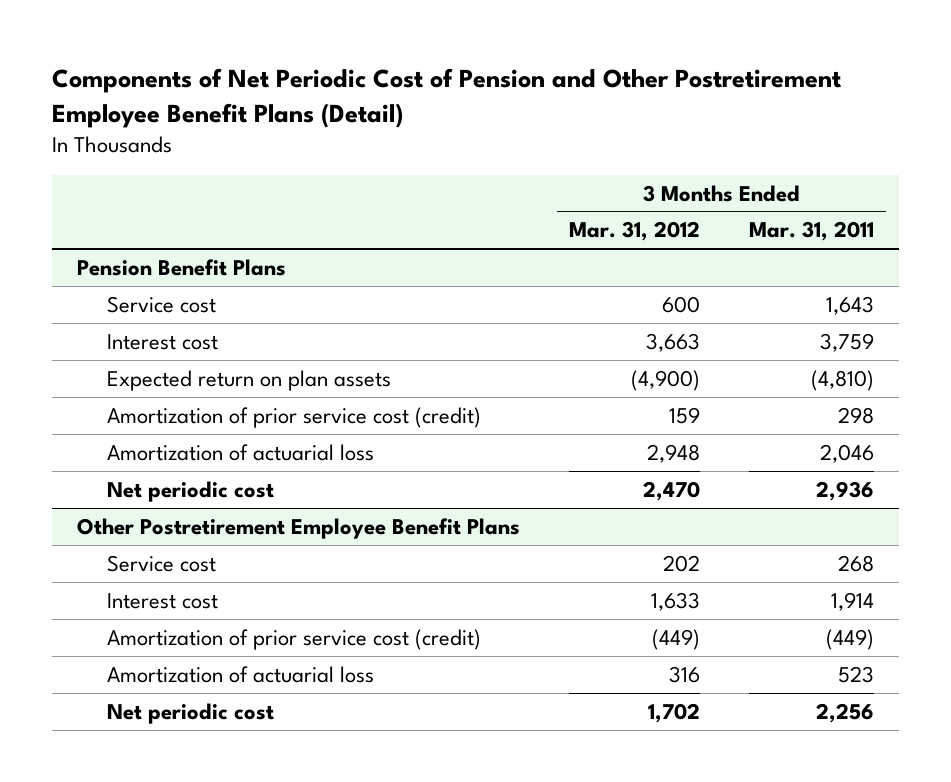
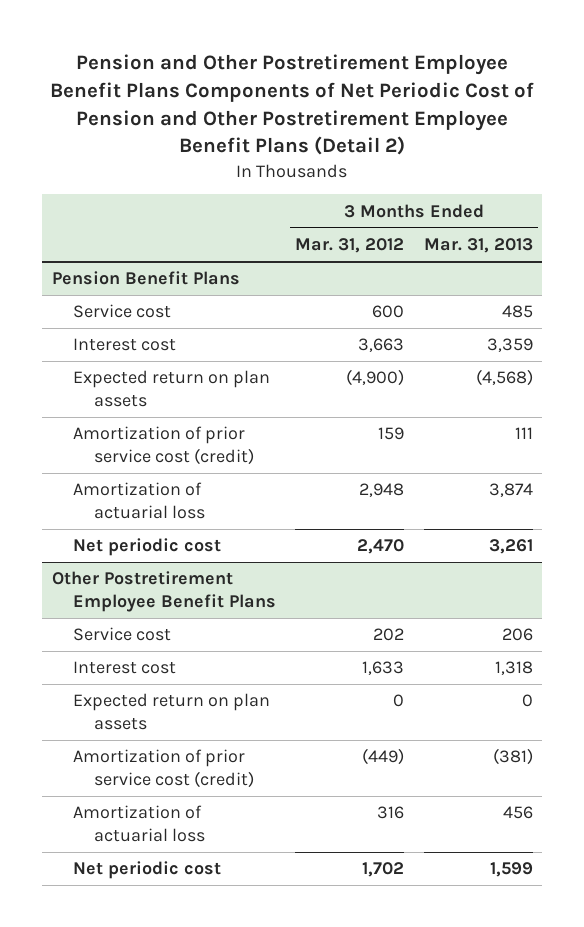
[52,68,843,129] Components of Net Periodic Cost of Pension and Other Postretirement Employee Benefit Plans (Detail) -> [50,54,535,156] Pension and Other Postretirement Employee Benefit Plans Components of Net Periodic Cost of Pension and Other Postretirement Employee Benefit Plans (Detail 2)
[749,221,875,242] Mar. 31, 2011 -> none
none -> [423,238,533,254] Mar. 31, 2013
none -> [72,693,270,731] Expected return on plan assets

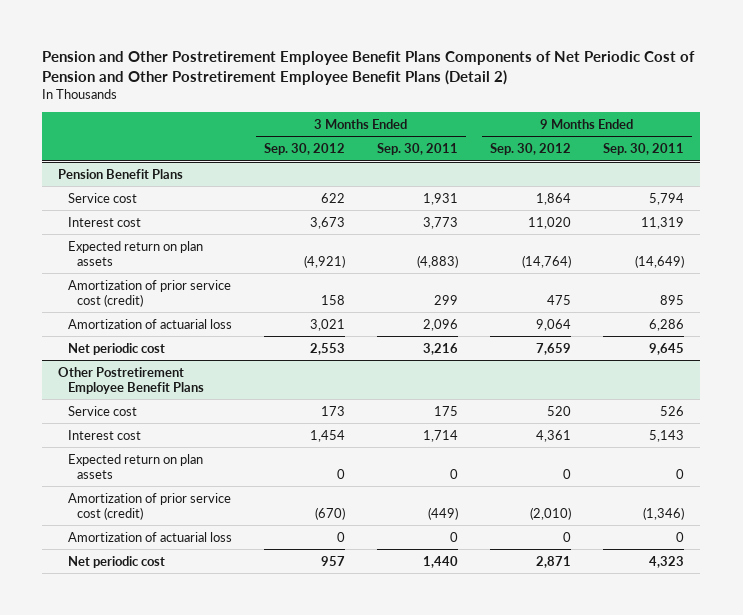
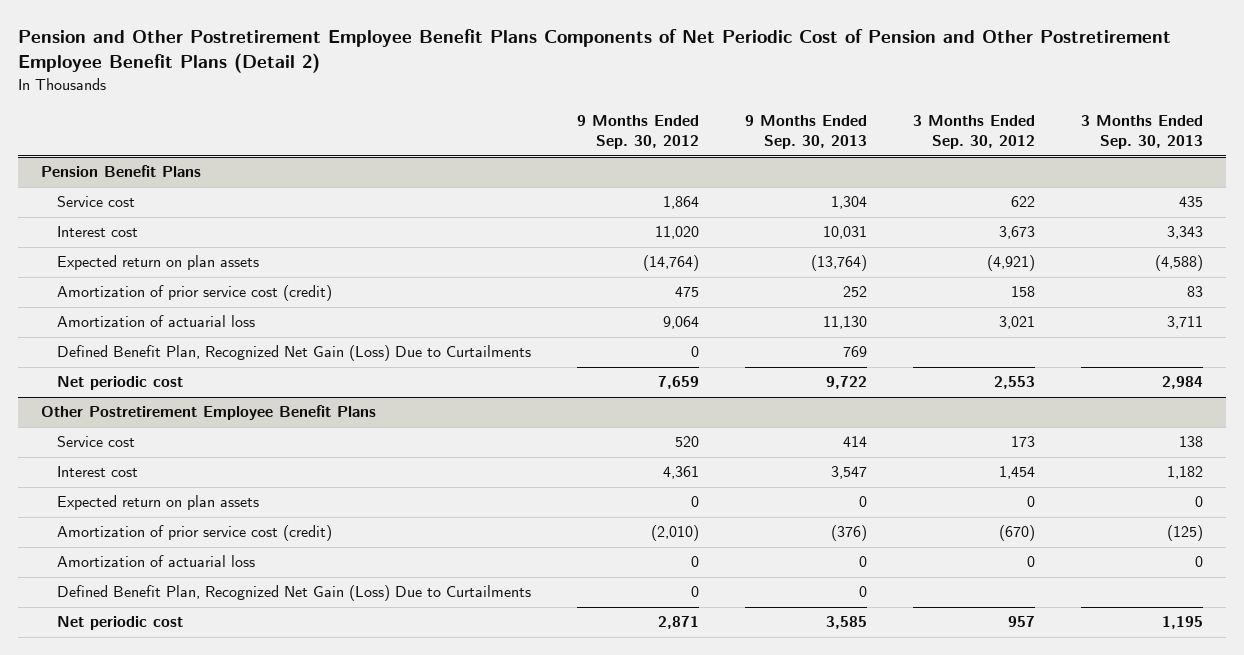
[377,142,459,155] Sep. 30, 2011 -> none
[603,142,685,155] Sep. 30, 2011 -> none
none -> [745,115,868,150] 9 Months Ended Sep. 30, 2013
none -> [1081,115,1204,150] 3 Months Ended Sep. 30, 2013
none -> [56,345,531,362] Defined Benefit Plan, Recognized Net Gain (Loss) Due to Curtailments
none -> [56,585,531,602] Defined Benefit Plan, Recognized Net Gain (Loss) Due to Curtailments

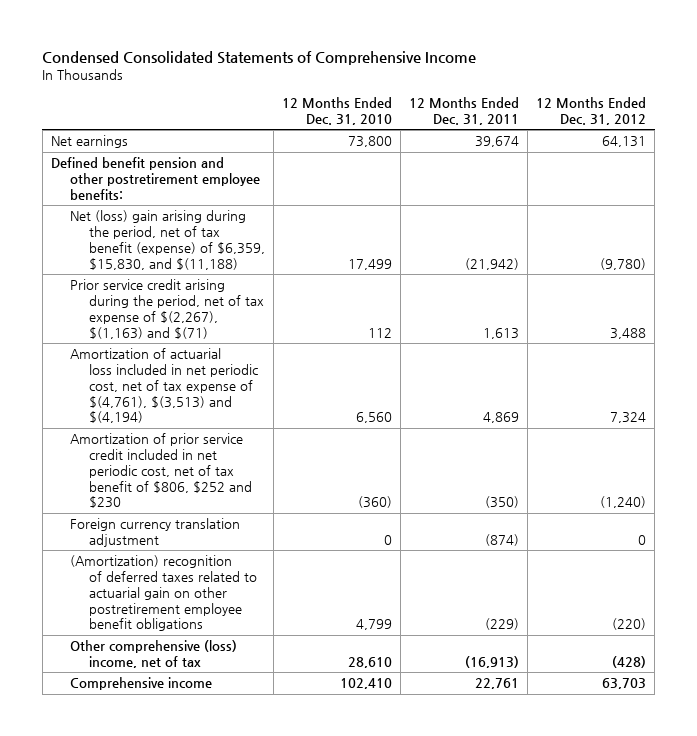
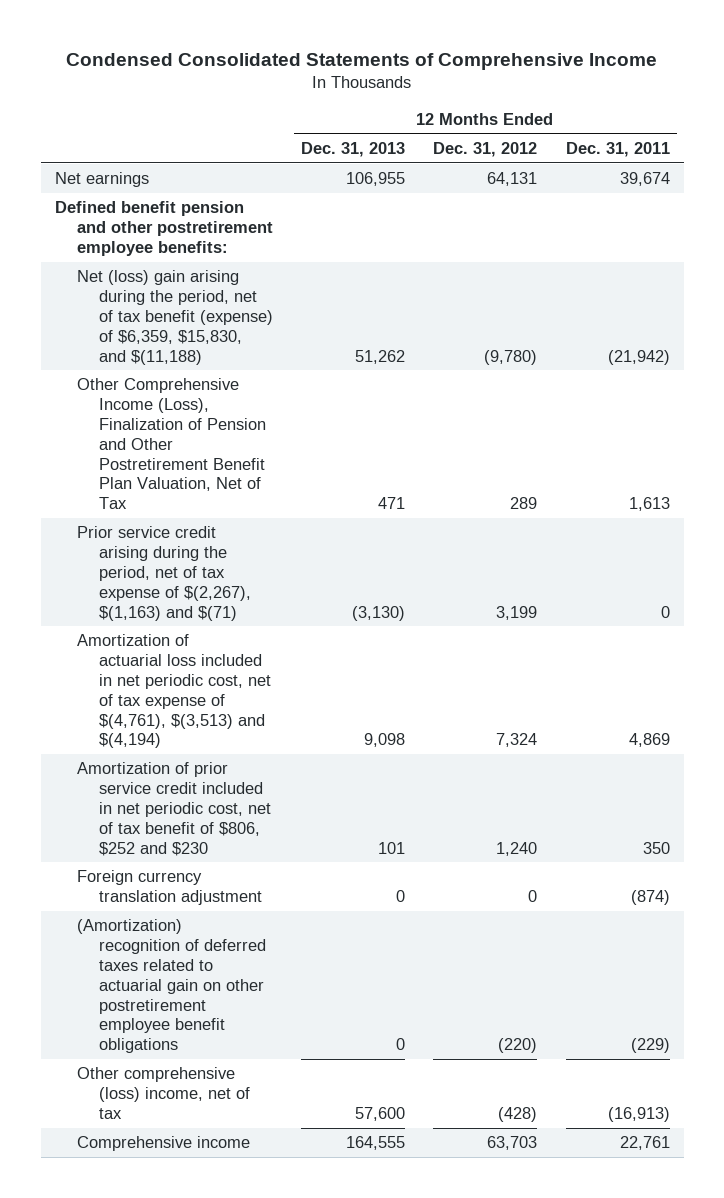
[282,97,393,126] 12 Months Ended Dec. 31, 2010 -> none
none -> [300,142,405,158] Dec. 31, 2013
none -> [76,378,266,510] Other Comprehensive Income (Loss), Finalization of Pension and Other Postretirement Benefit Plan Valuation, Net of Tax
[483,327,520,339] 1,613 -> [660,605,670,618] 0
[610,327,647,339] 3,488 -> [496,605,538,620] 3,199
[485,496,520,509] (350) -> [642,841,670,854] 350
[600,496,647,509] (1,240) -> [496,841,538,856] 1,240

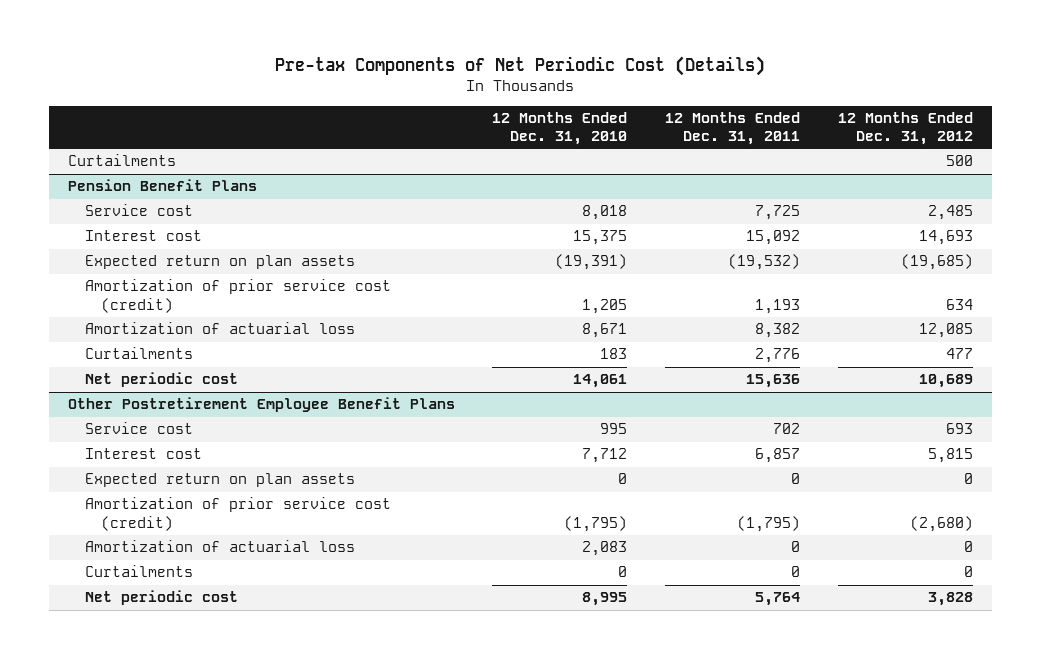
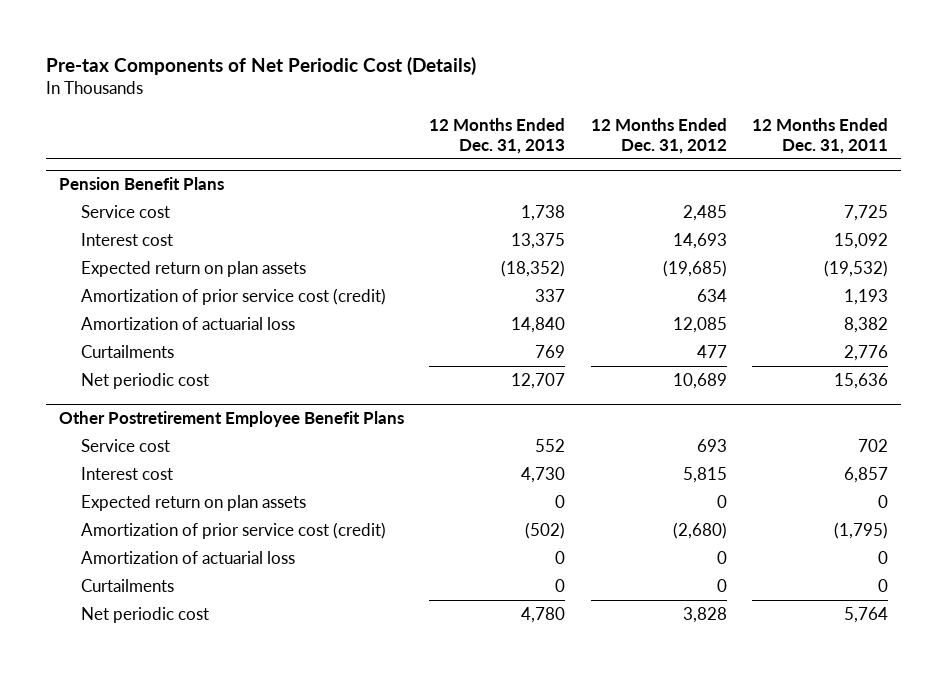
[492,111,628,146] 12 Months Ended Dec. 31, 2010 -> none
none -> [429,117,566,154] 12 Months Ended Dec. 31, 2013
[67,154,176,167] Curtailments -> none

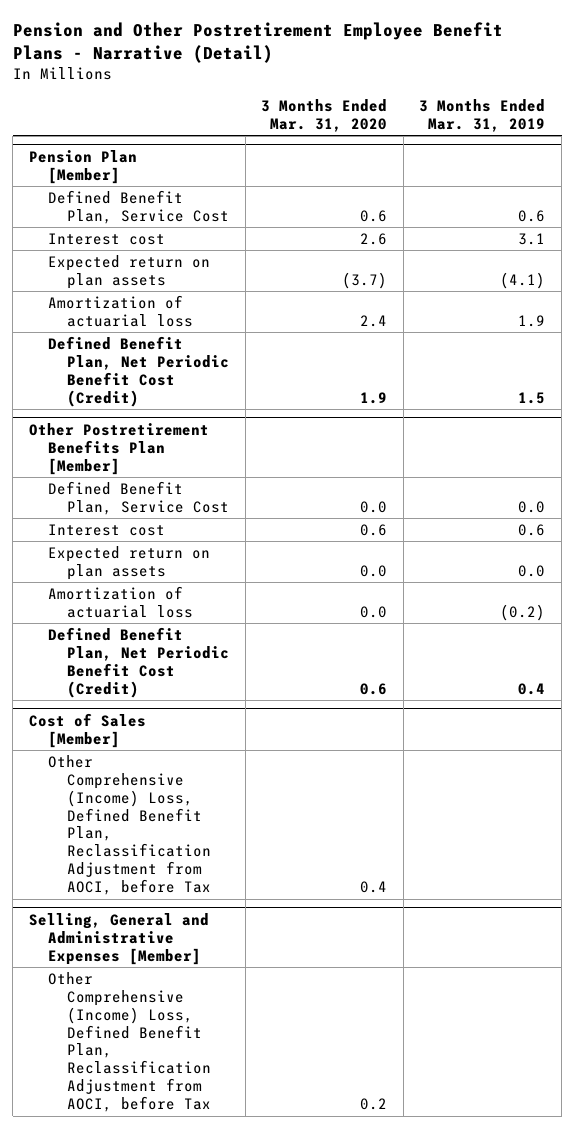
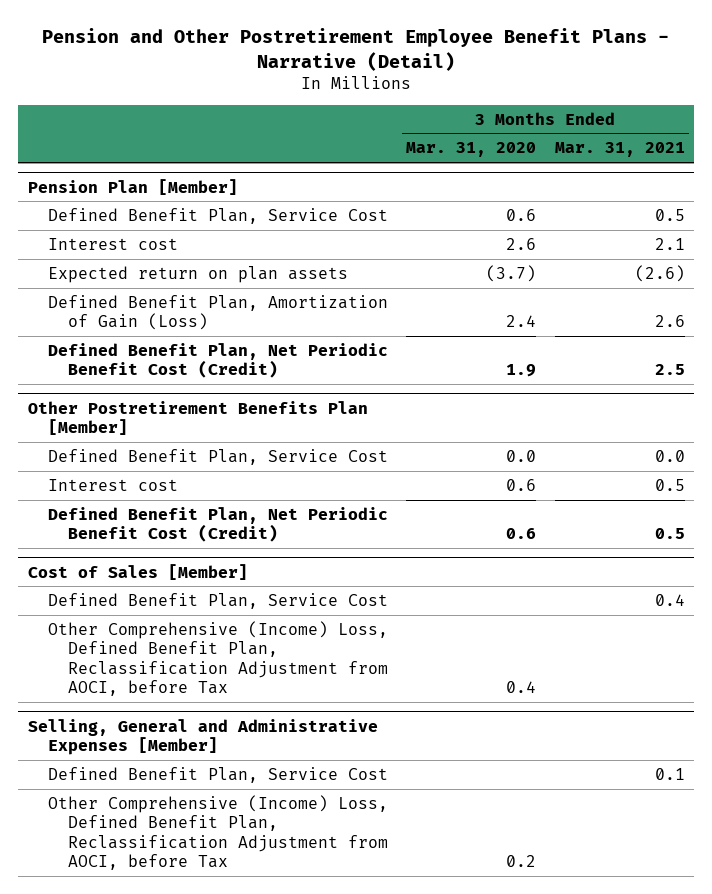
[419,98,546,132] 3 Months Ended Mar. 31, 2019 -> none
none -> [554,142,685,158] Mar. 31, 2021
[48,294,194,327] Amortization of actuarial loss -> [47,294,388,331] Defined Benefit Plan, Amortization of Gain (Loss)
[48,545,211,580] Expected return on plan assets -> none
[48,585,194,618] Amortization of actuarial loss -> none
none -> [47,592,388,609] Defined Benefit Plan, Service Cost
none -> [47,766,388,783] Defined Benefit Plan, Service Cost

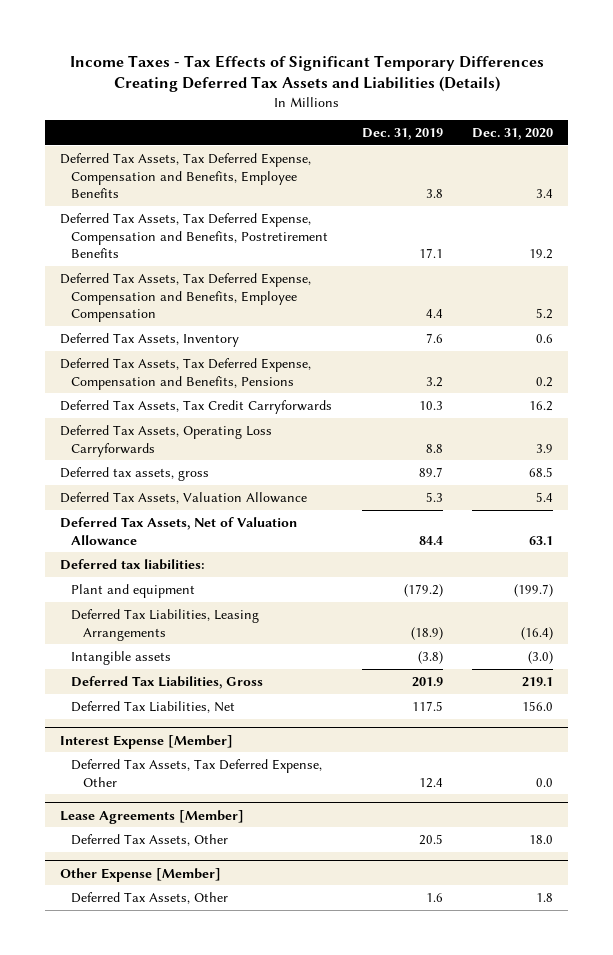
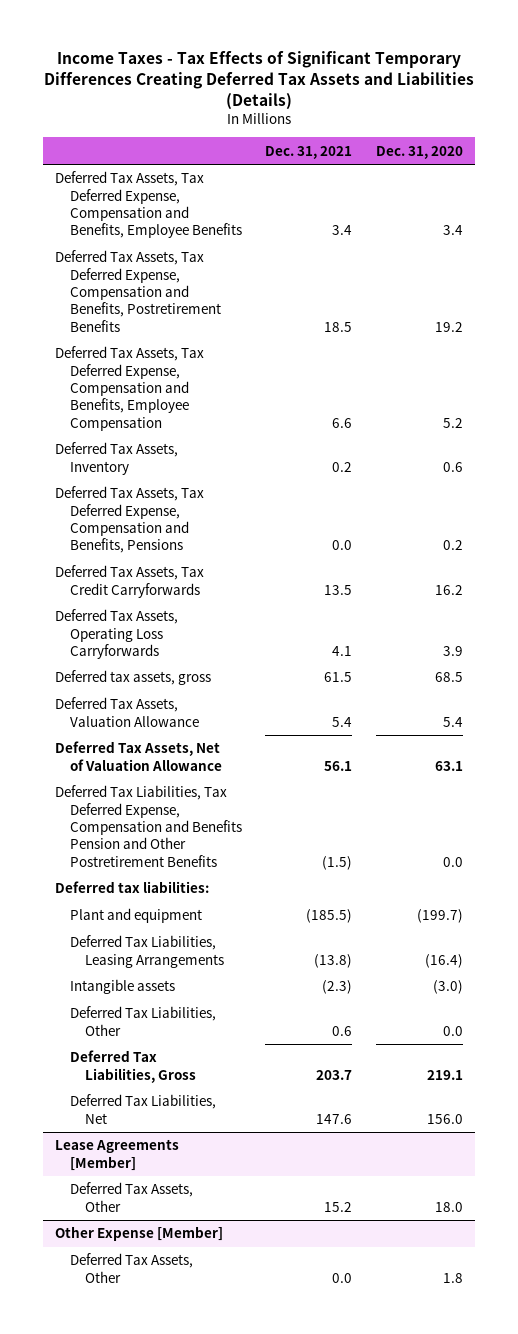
[361,128,443,141] Dec. 31, 2019 -> none
none -> [265,145,353,159] Dec. 31, 2021
none -> [54,785,242,867] Deferred Tax Liabilities, Tax Deferred Expense, Compensation and Benefits Pension and Other Postretirement Benefits
none -> [69,1006,216,1036] Deferred Tax Liabilities, Other
[59,734,233,749] Interest Expense [Member] -> none
[71,758,323,787] Deferred Tax Assets, Tax Deferred Expense, Other -> none

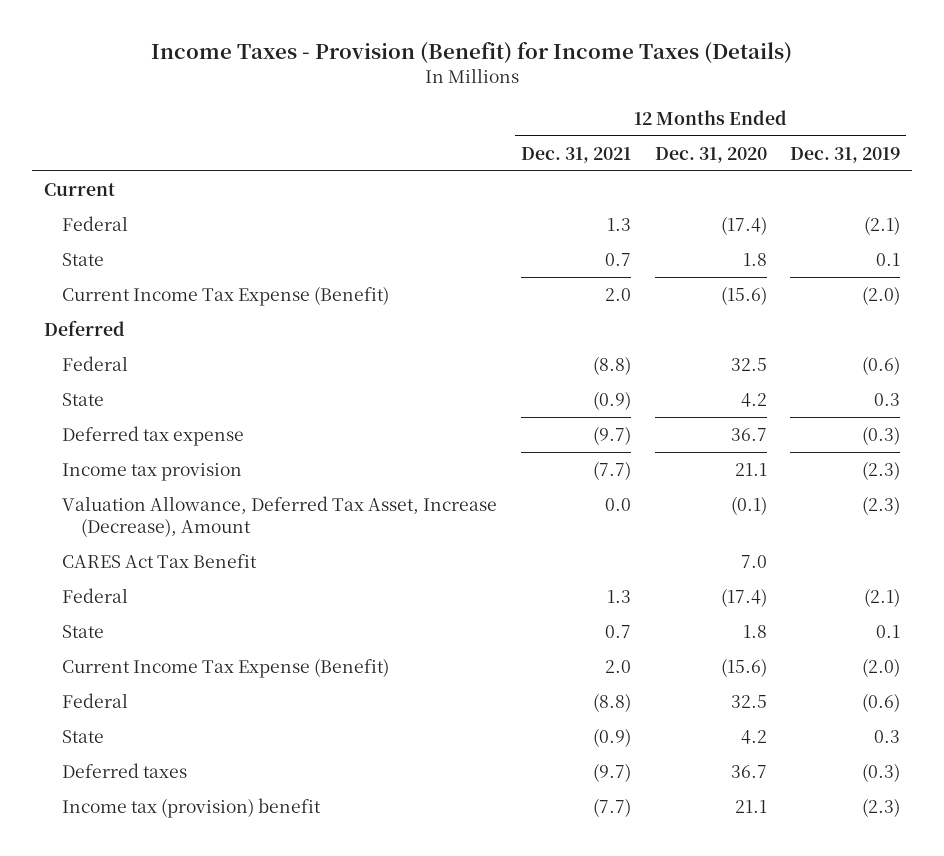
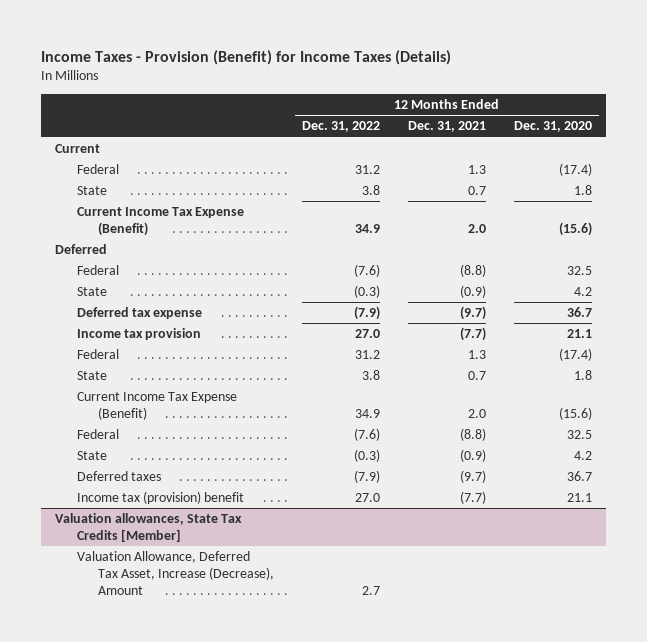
[790,146,901,163] Dec. 31, 2019 -> none
none -> [302,121,381,133] Dec. 31, 2022
[62,495,498,538] Valuation Allowance, Deferred Tax Asset, Increase (Decrease), Amount -> none
[62,553,258,568] CARES Act Tax Benefit -> none
none -> [54,513,242,542] Valuation allowances, State Tax Credits [Member]
none -> [76,551,275,595] Valuation Allowance, Deferred Tax Asset, Increase (Decrease), Amount

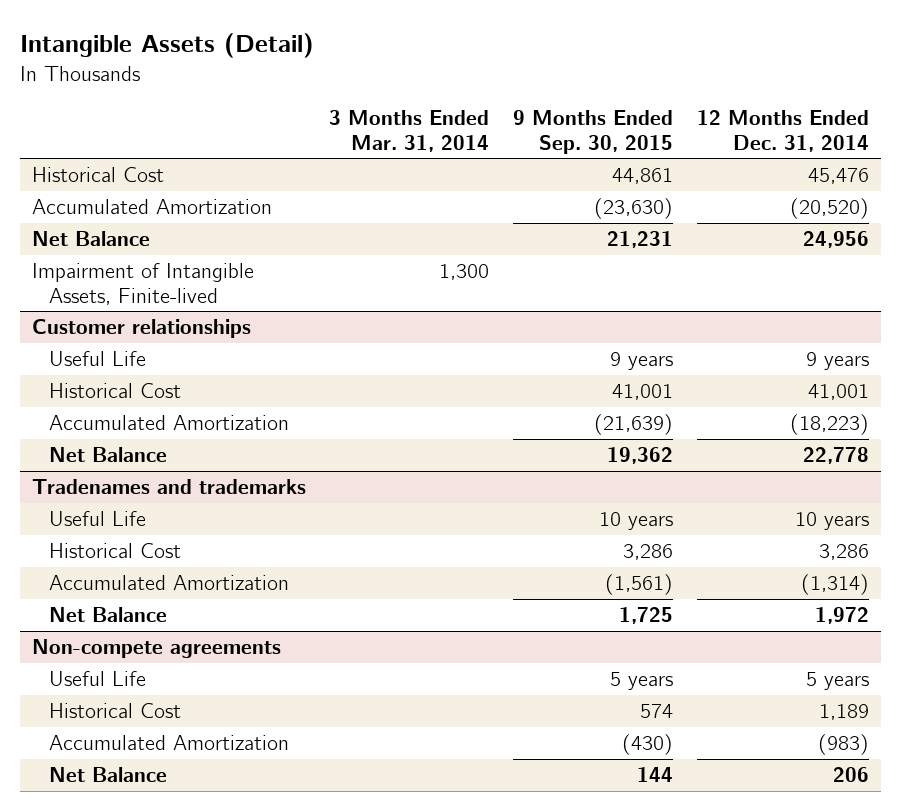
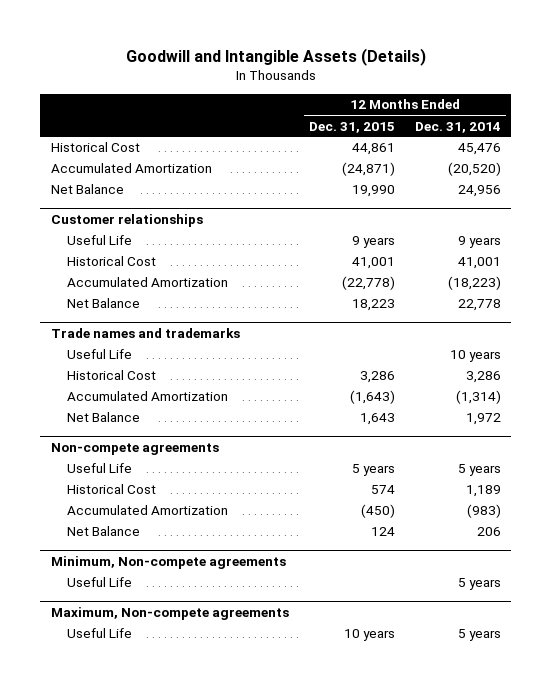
[19,33,314,59] Intangible Assets (Detail) -> [125,47,426,66] Goodwill and Intangible Assets (Details)
[329,110,490,152] 3 Months Ended Mar. 31, 2014 -> none
[513,110,674,154] 9 Months Ended Sep. 30, 2015 -> none
none -> [308,121,395,133] Dec. 31, 2015
[31,263,254,305] Impairment of Intangible Assets, Finite-lived -> none
[31,479,306,495] Tradenames and trademarks -> [50,327,240,338] Trade names and trademarks
none -> [50,555,286,569] Minimum, Non-compete agreements
none -> [66,577,132,588] Useful Life
none -> [50,606,289,620] Maximum, Non-compete agreements
none -> [66,628,132,639] Useful Life

